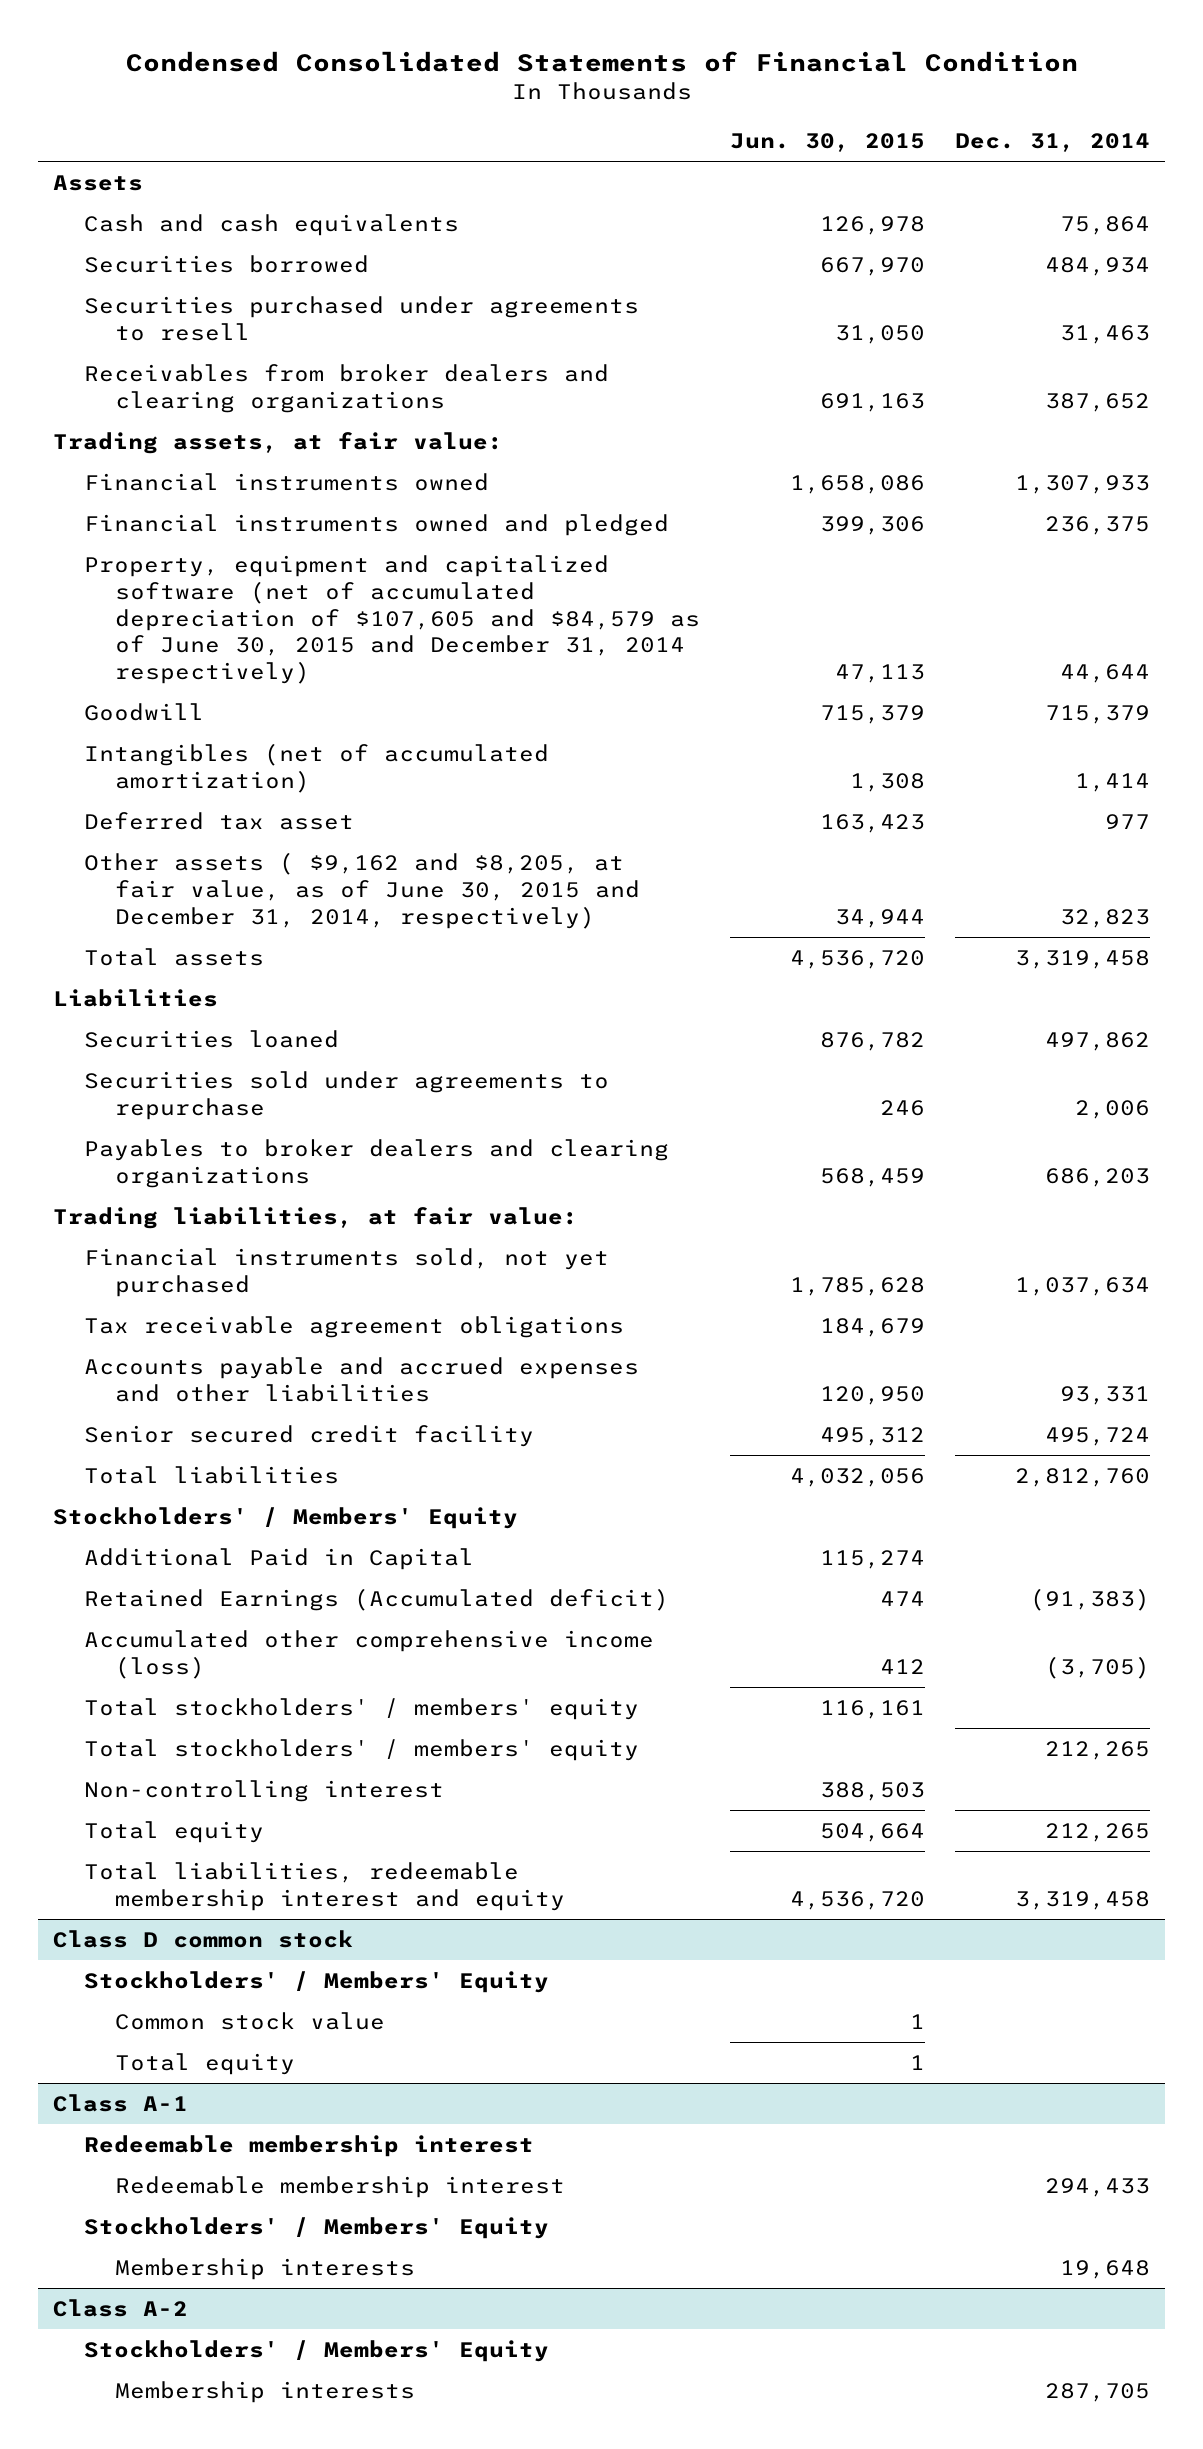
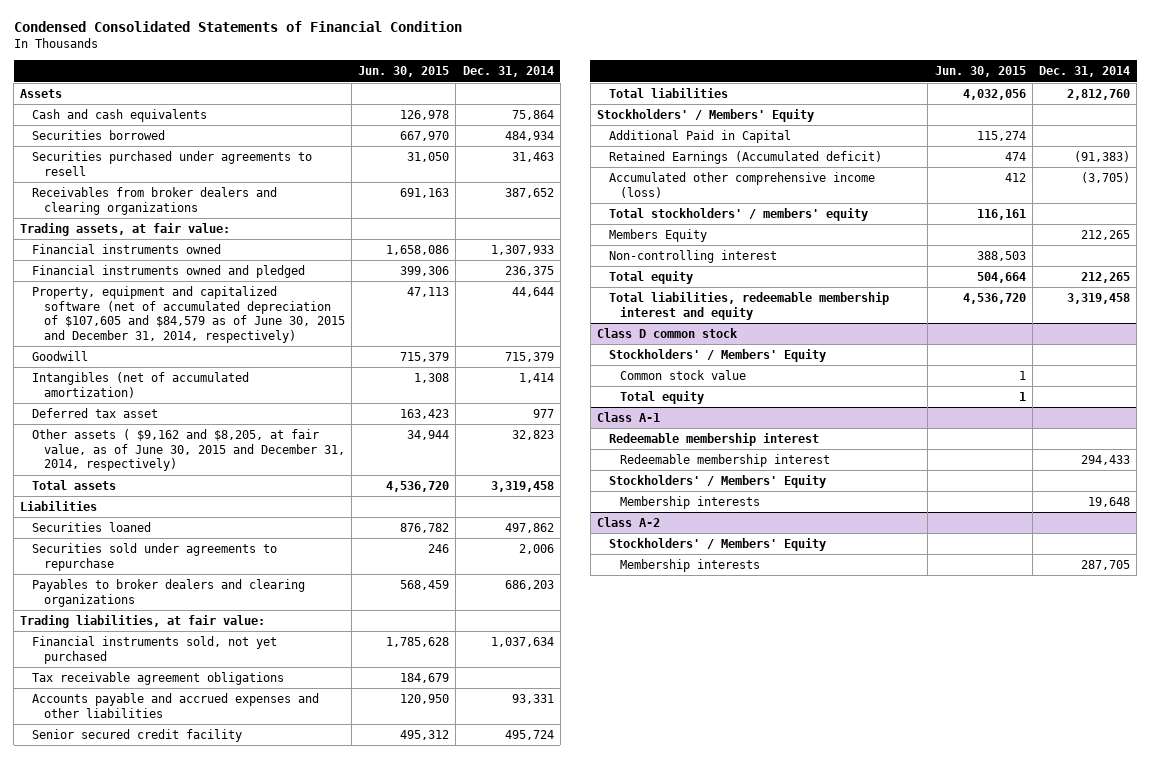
[84,554,701,685] Property, equipment and capitalized software (net of accumulated depreciation of $107,605 and $84,579 as of June 30, 2015 and December 31, 2014 respectively) -> [32,286,345,344] Property, equipment and capitalized software (net of accumulated depreciation of $107,605 and $84,579 as of June 30, 2015 and December 31, 2014, respectively)
[84,1738,640,1761] Total stockholders' / members' equity -> [608,229,707,243] Members Equity

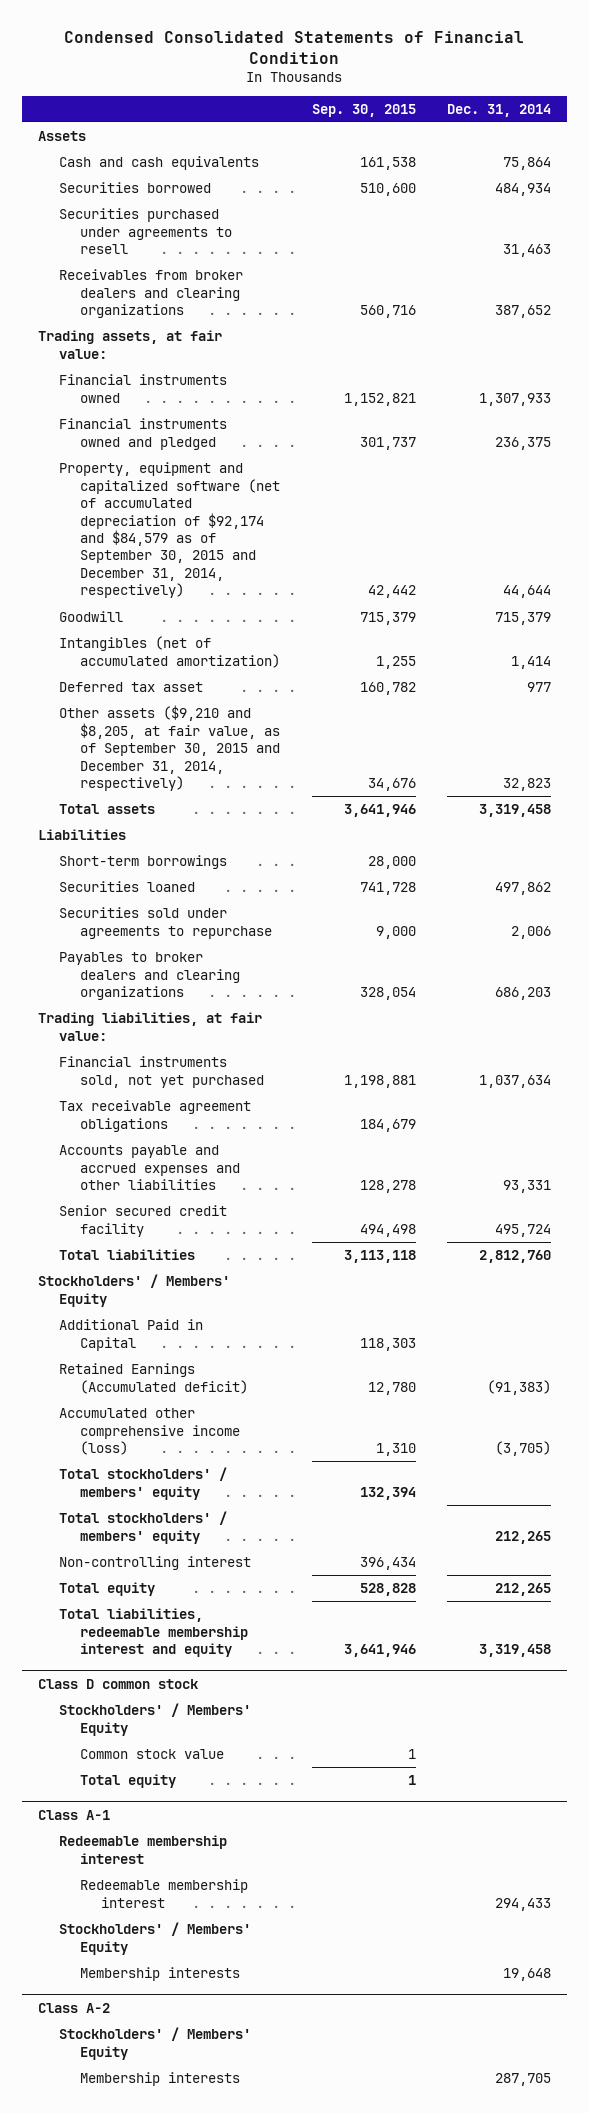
[358,66,450,78] Jun. 30, 2015 -> none
none -> [311,103,416,117] Sep. 30, 2015
[32,286,345,344] Property, equipment and capitalized software (net of accumulated depreciation of $107,605 and $84,579 as of June 30, 2015 and December 31, 2014, respectively) -> [59,462,281,599] Property, equipment and capitalized software (net of accumulated depreciation of $92,174 and $84,579 as of September 30, 2015 and December 31, 2014, respectively)
[32,429,345,472] Other assets ( $9,162 and $8,205, at fair value, as of June 30, 2015 and December 31, 2014, respectively) -> [59,705,281,792] Other assets ($9,210 and $8,205, at fair value, as of September 30, 2015 and December 31, 2014, respectively)
none -> [59,855,228,870] Short-term borrowings
[608,229,707,243] Members Equity -> [59,1511,228,1544] Total stockholders' / members' equity

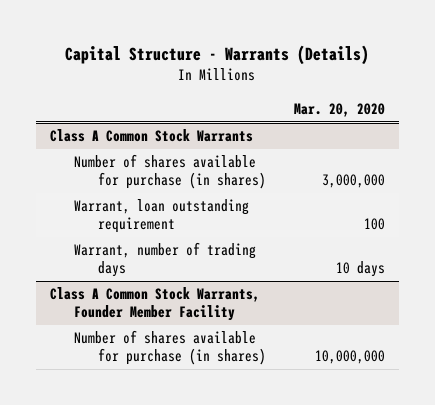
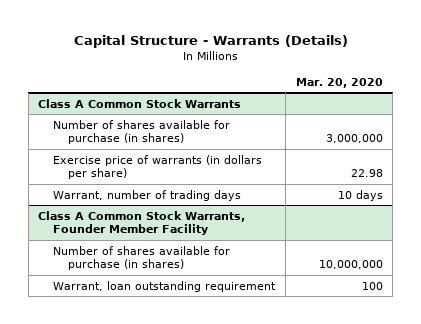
[74,199,250,234] Warrant, loan outstanding requirement -> none
none -> [53,154,263,180] Exercise price of warrants (in dollars per share)
none -> [53,280,277,292] Warrant, loan outstanding requirement

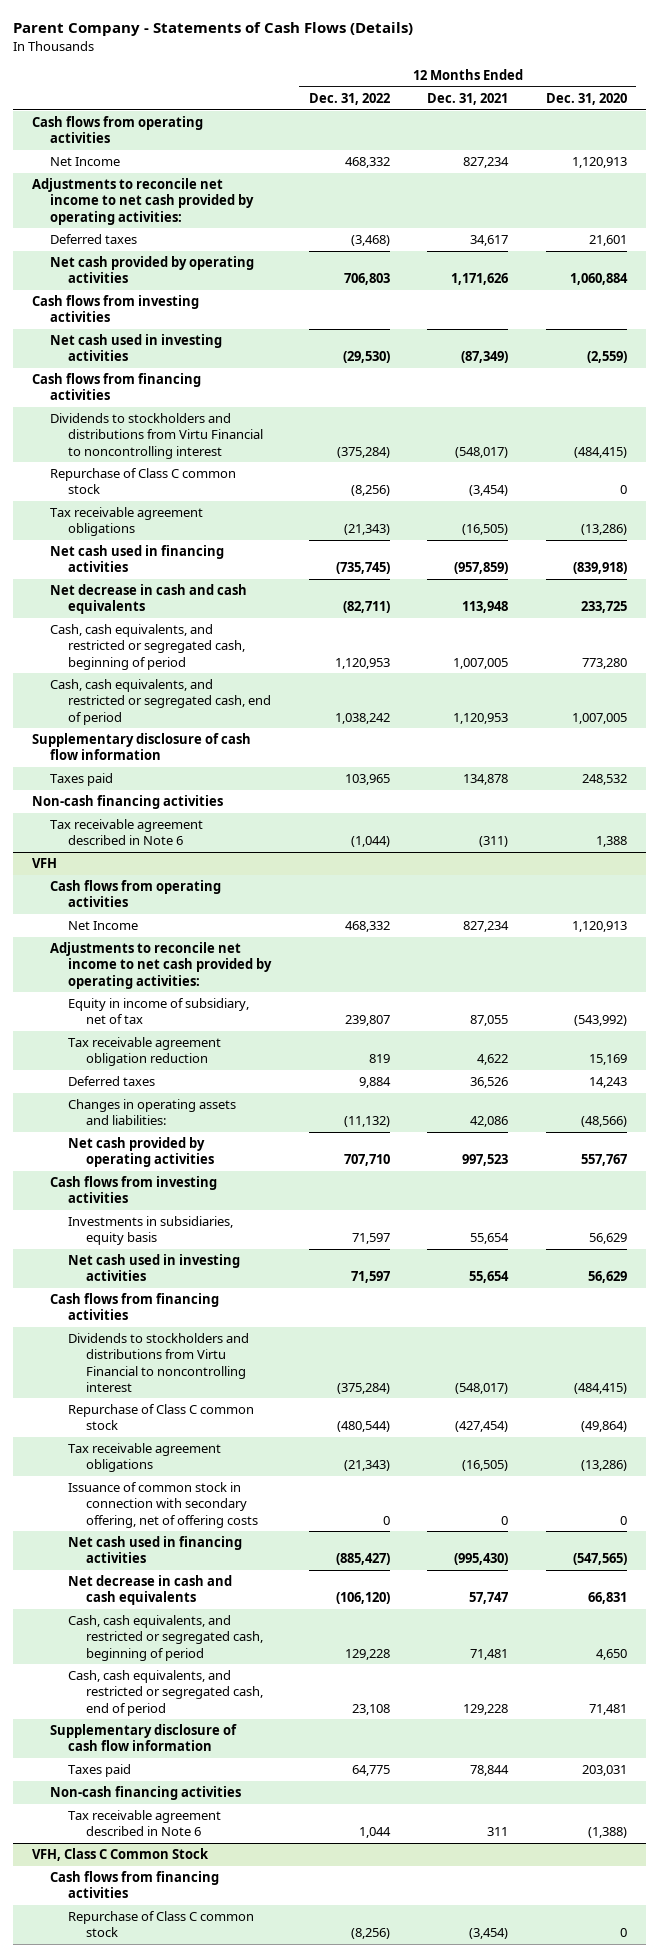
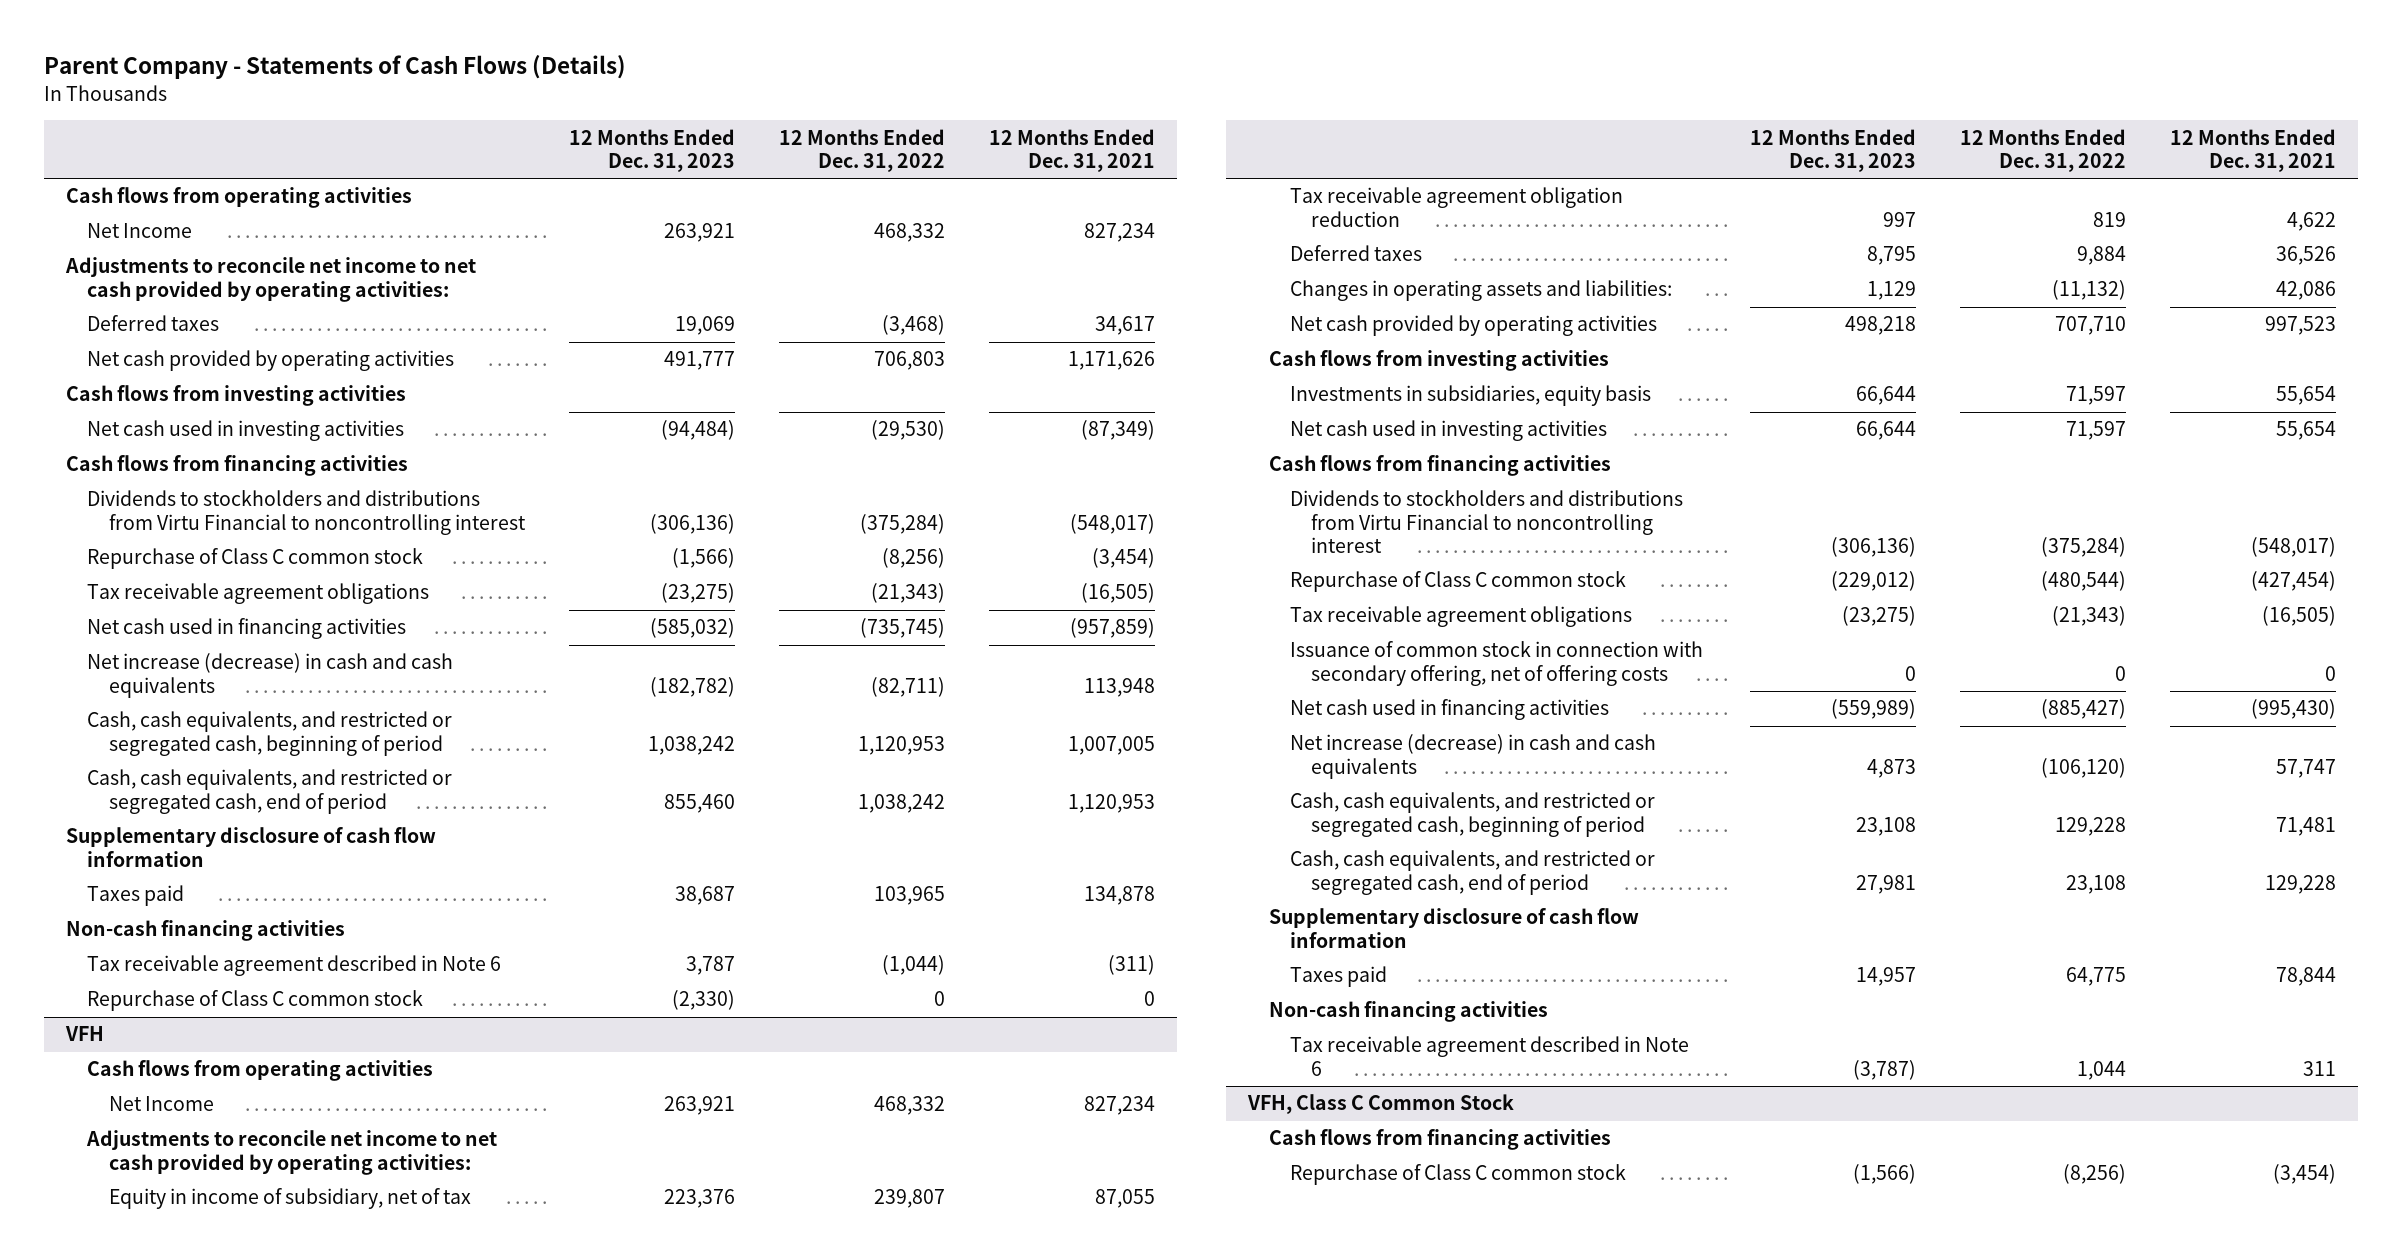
[546,93,628,106] Dec. 31, 2020 -> none
none -> [568,128,735,172] 12 Months Ended Dec. 31, 2023
[49,584,247,615] Net decrease in cash and cash equivalents -> [87,653,454,698] Net increase (decrease) in cash and cash equivalents
none -> [87,990,424,1012] Repurchase of Class C common stock
[67,1575,232,1606] Net decrease in cash and cash equivalents -> [1290,734,1657,779] Net increase (decrease) in cash and cash equivalents

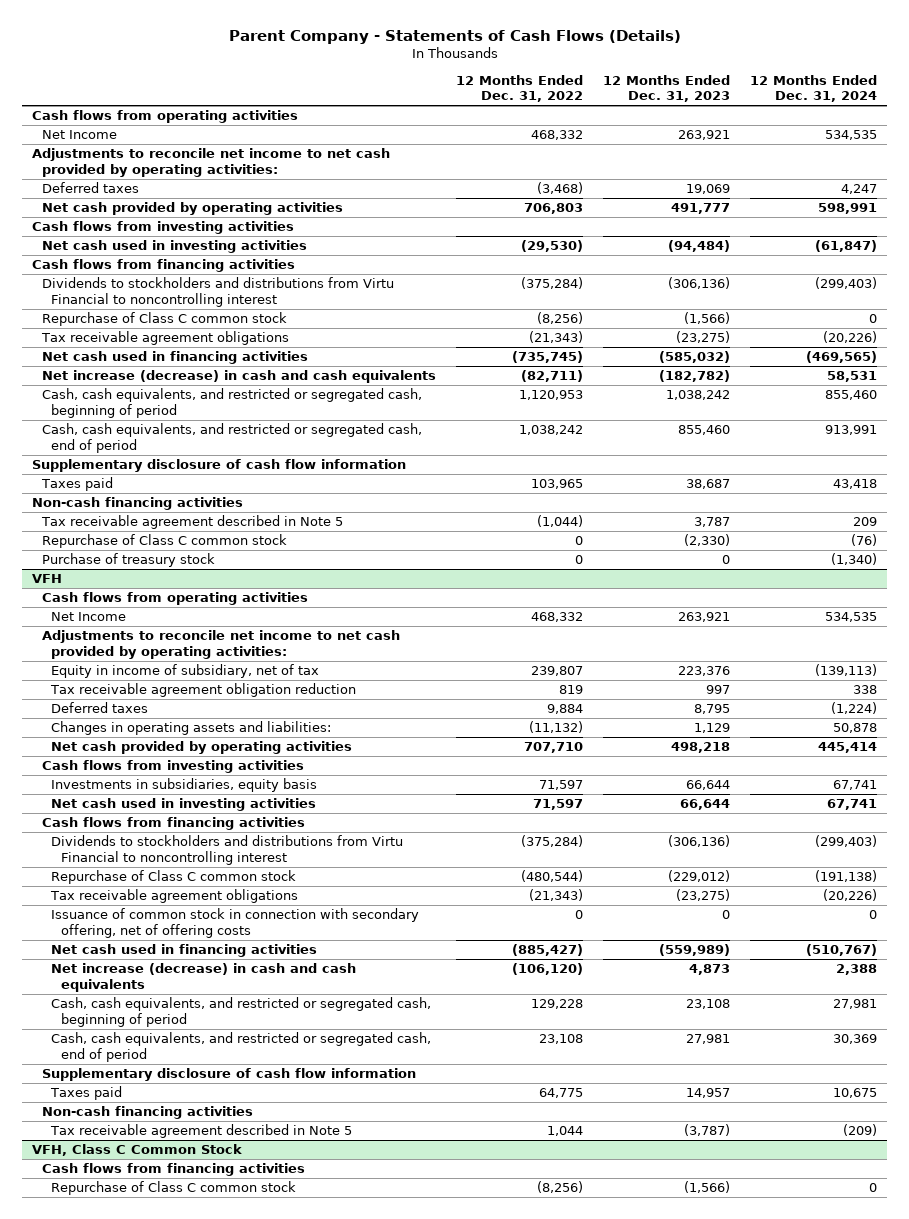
[988,128,1155,172] 12 Months Ended Dec. 31, 2021 -> none
none -> [750,74,878,103] 12 Months Ended Dec. 31, 2024
[87,955,502,977] Tax receivable agreement described in Note 6 -> [40,515,343,530] Tax receivable agreement described in Note 5
none -> [41,553,215,568] Purchase of treasury stock
[1290,1036,1690,1076] Tax receivable agreement described in Note 6 -> [50,1124,353,1139] Tax receivable agreement described in Note 5

